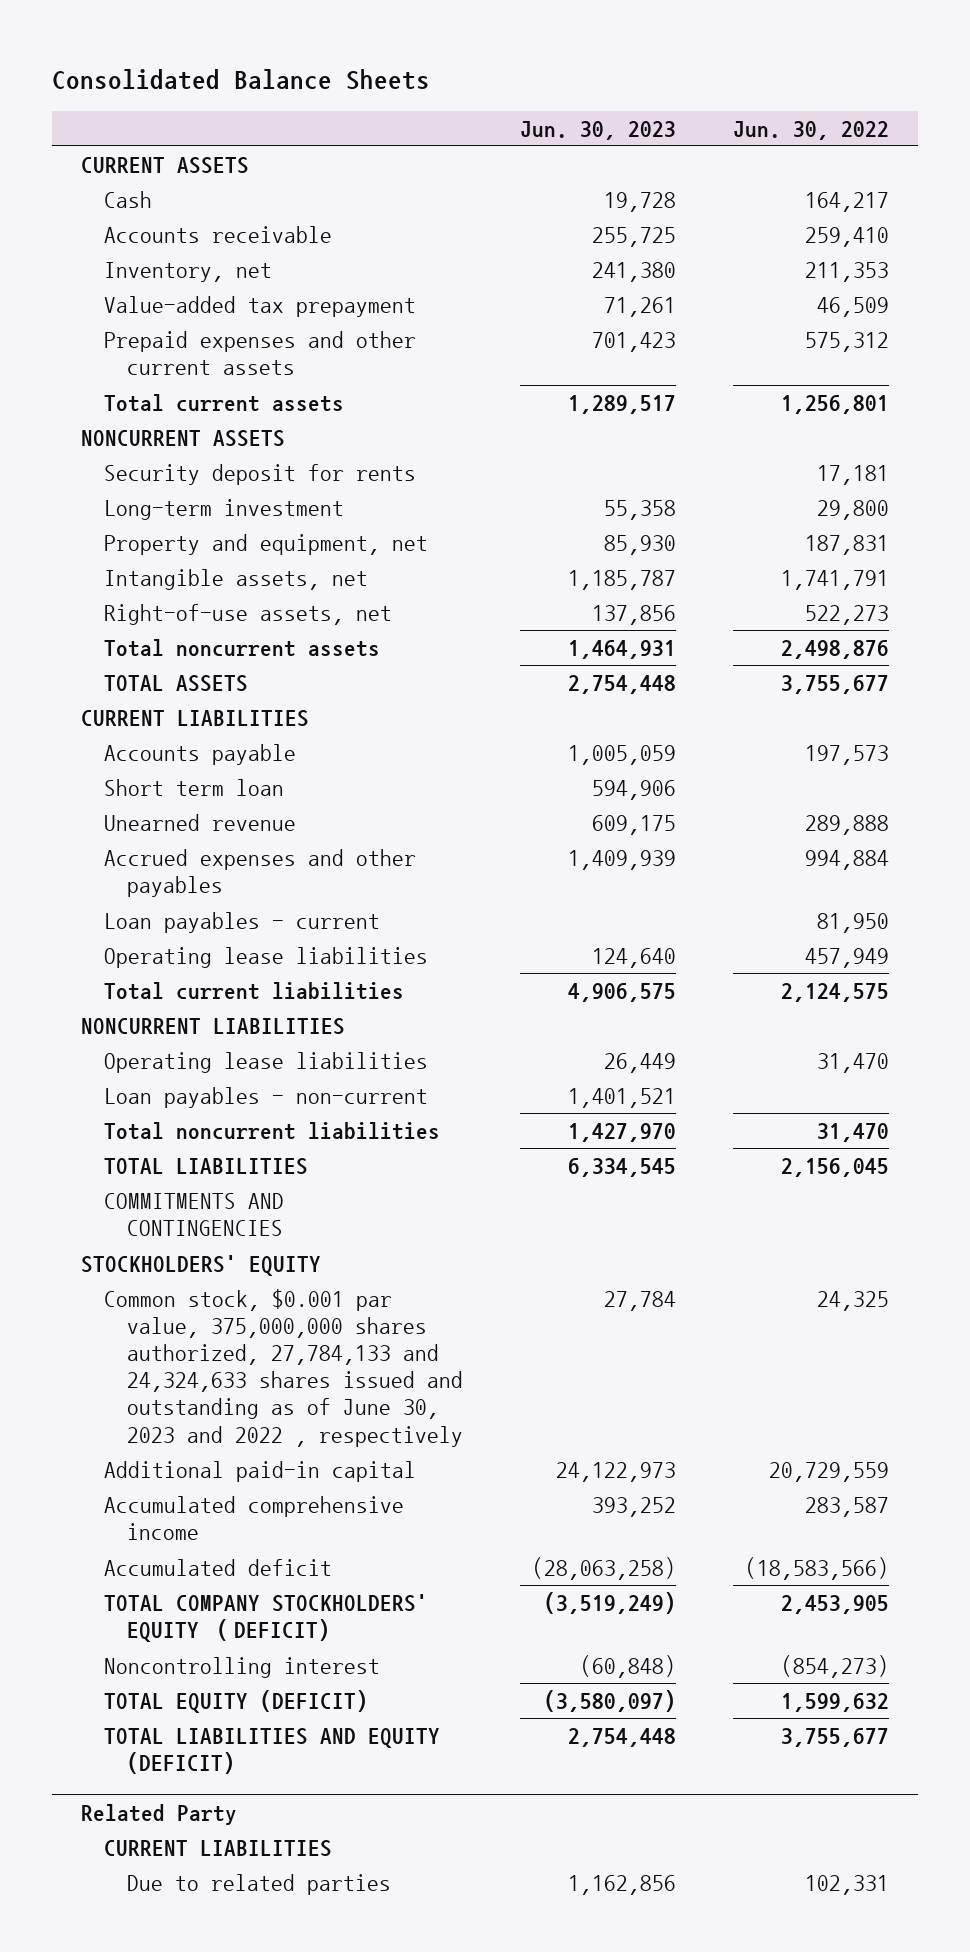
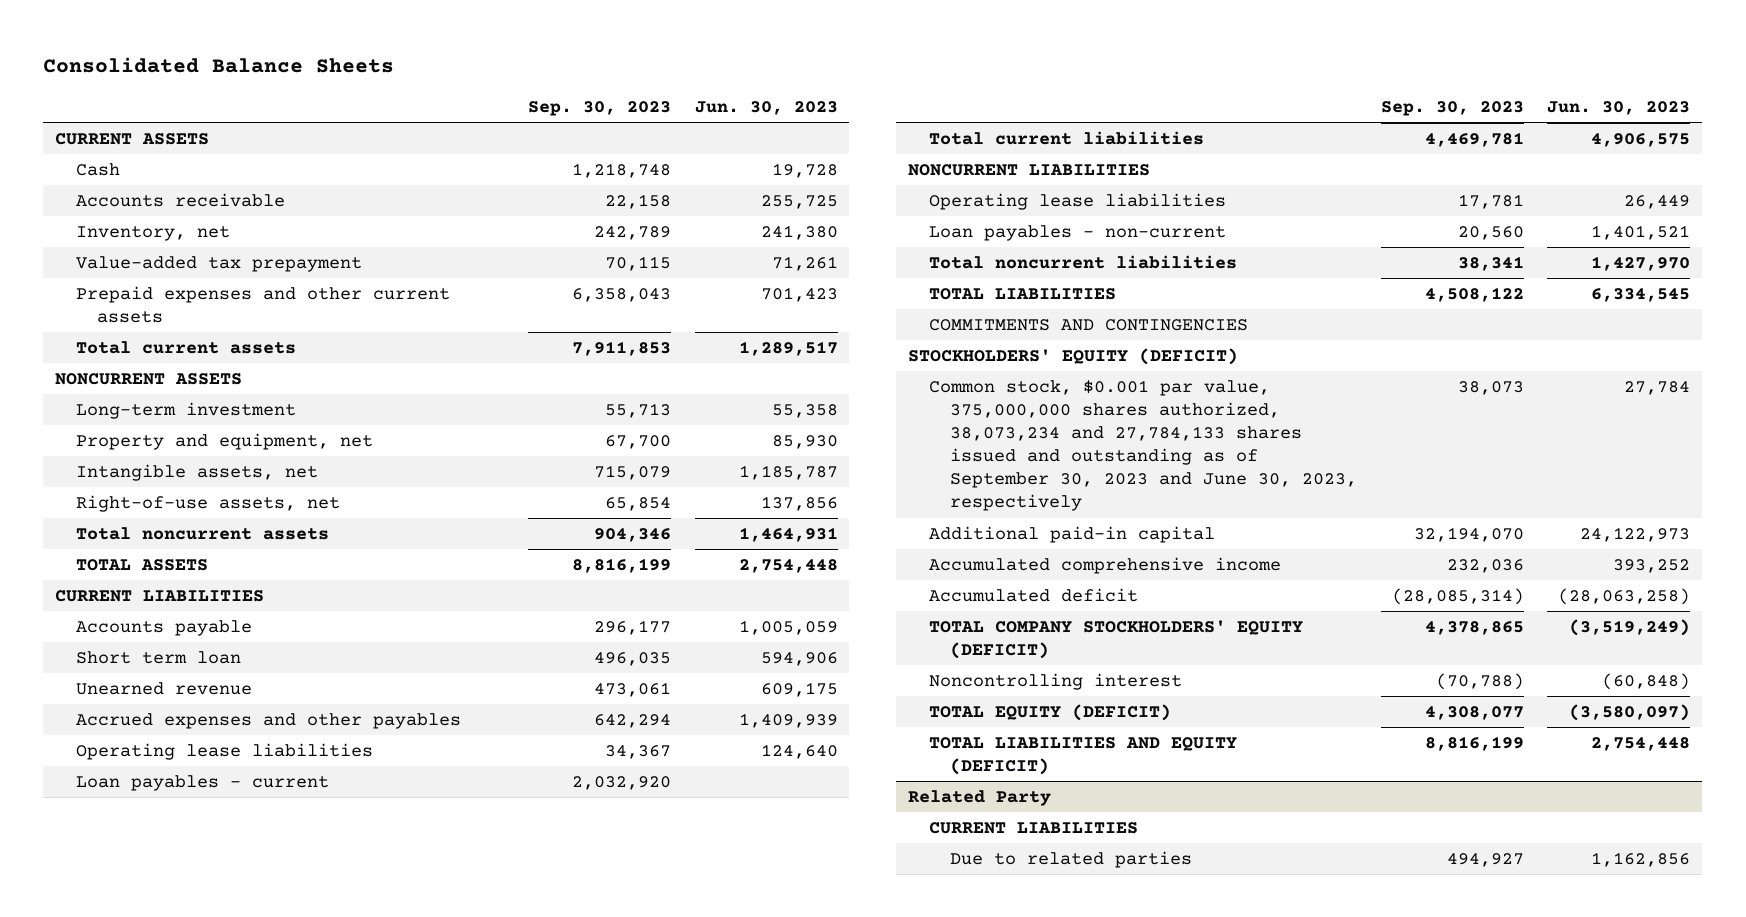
[733,120,890,140] Jun. 30, 2022 -> none
none -> [527,101,671,117] Sep. 30, 2023
[103,464,416,486] Security deposit for rents -> none
[103,912,380,934] Loan payables - current -> [76,775,330,792] Loan payables - current
[80,1255,321,1277] STOCKHOLDERS' EQUITY -> [907,348,1238,366] STOCKHOLDERS' EQUITY (DEFICIT)
[103,1289,463,1447] Common stock, $0.001 par value, 375,000,000 shares authorized, 27,784,133 and 24,324,633 shares issued and outstanding as of June 30, 2023 and 2022 , respectively -> [929,380,1358,512] Common stock, $0.001 par value, 375,000,000 shares authorized, 38,073,234 and 27,784,133 shares issued and outstanding as of September 30, 2023 and June 30, 2023, respectively
[103,1594,428,1643] TOTAL COMPANY STOCKHOLDERS' EQUITY （DEFICIT) -> [929,620,1304,660] TOTAL COMPANY STOCKHOLDERS' EQUITY (DEFICIT)

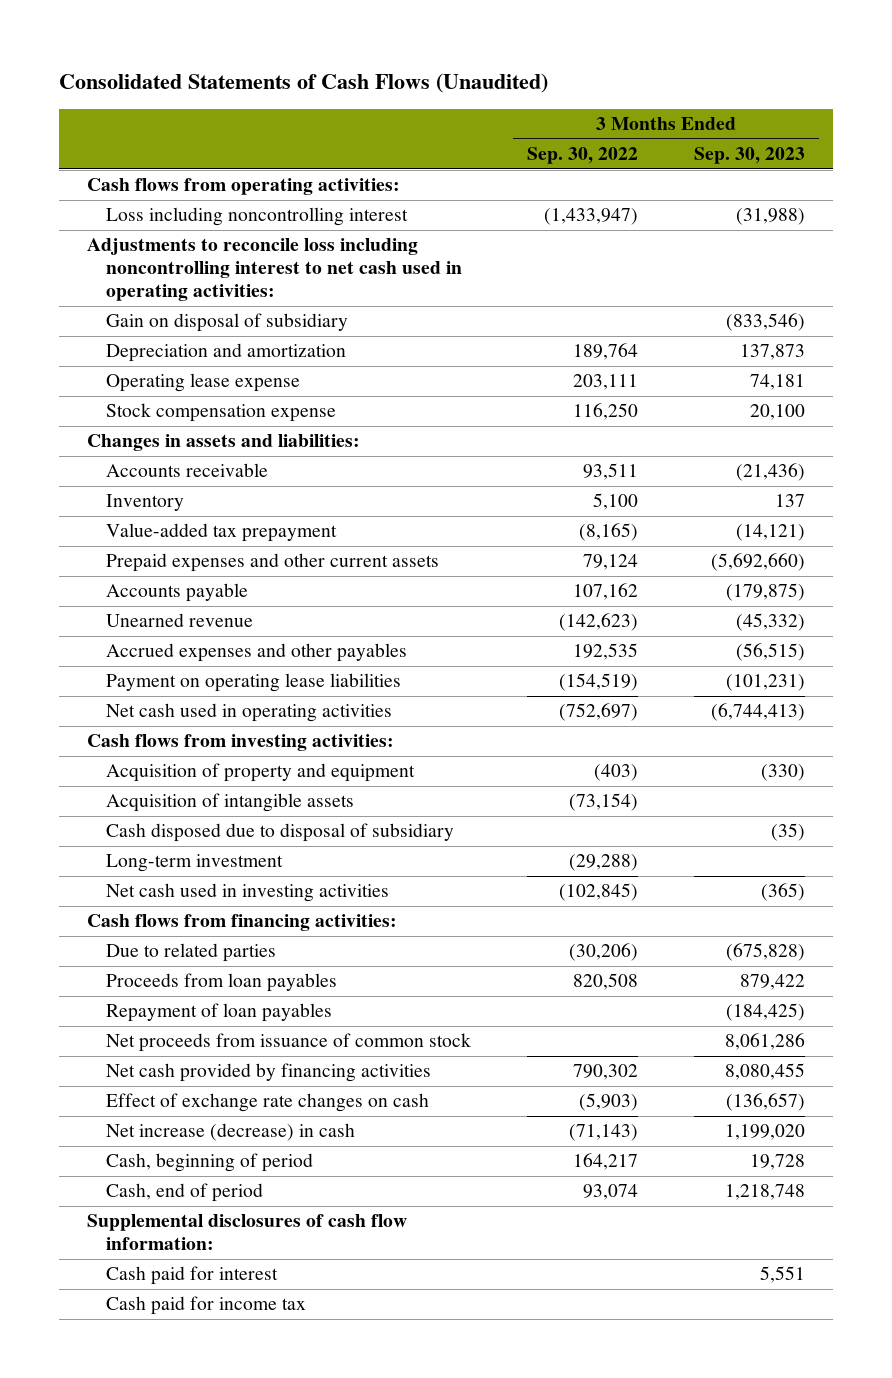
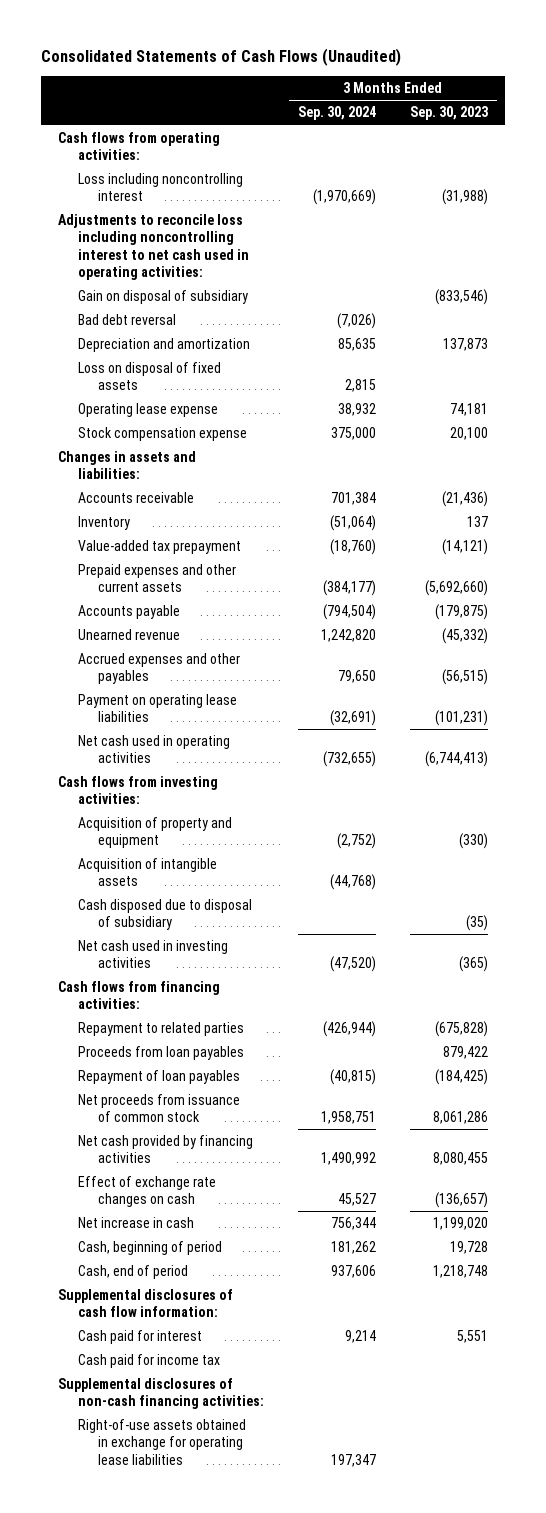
[526,147,638,165] Sep. 30, 2022 -> none
none -> [297,106,376,121] Sep. 30, 2024
none -> [77,314,176,326] Bad debt reversal
none -> [77,362,221,391] Loss on disposal of fixed assets
[105,854,283,873] Long-term investment -> none
[105,943,276,963] Due to related parties -> [77,1022,244,1037] Repayment to related parties
[105,1123,355,1142] Net increase (decrease) in cash -> [77,1217,194,1229] Net increase in cash
none -> [57,1378,264,1410] Supplemental disclosures of non-cash financing activities:
none -> [77,1419,246,1465] Right-of-use assets obtained in exchange for operating lease liabilities

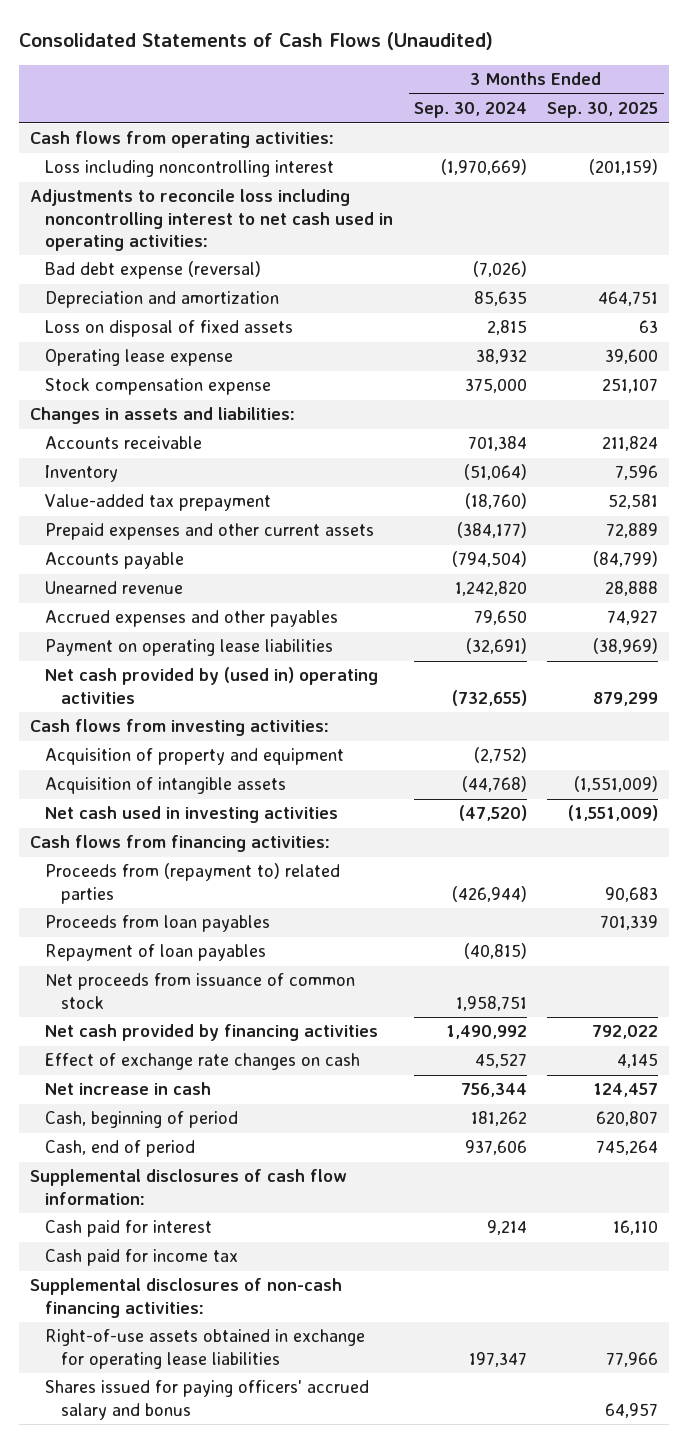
[410,106,489,121] Sep. 30, 2023 -> none
none -> [547,102,659,119] Sep. 30, 2025
[77,290,248,305] Gain on disposal of subsidiary -> none
[77,314,176,326] Bad debt reversal -> [45,261,262,280] Bad debt expense (reversal)
[77,735,230,764] Net cash used in operating activities -> [45,667,379,704] Net cash provided by (used in) operating activities
[77,899,252,931] Cash disposed due to disposal of subsidiary -> none
[77,1022,244,1037] Repayment to related parties -> [45,863,341,904] Proceeds from (repayment to) related parties
none -> [45,1380,370,1420] Shares issued for paying officers' accrued salary and bonus

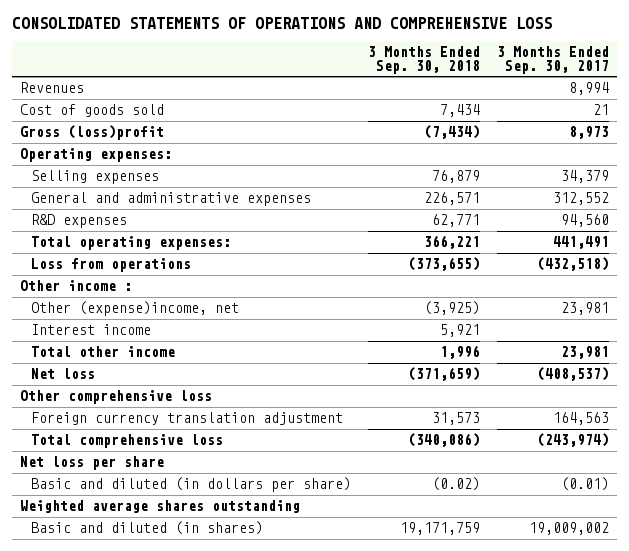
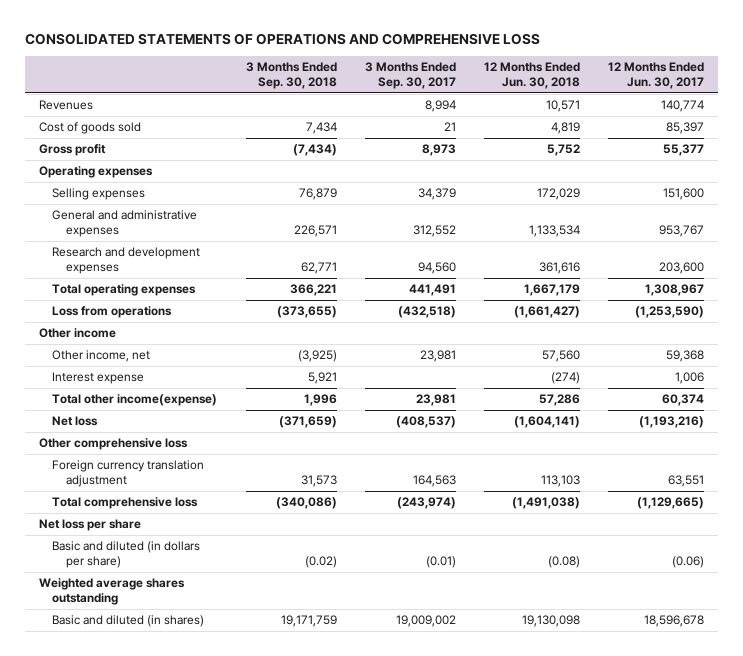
none -> [483,61,580,89] 12 Months Ended Jun. 30, 2018
none -> [608,61,705,89] 12 Months Ended Jun. 30, 2017
[20,124,165,140] Gross (loss)profit -> [39,144,107,157] Gross profit
[20,147,173,162] Operating expenses: -> [39,166,154,179] Operating expenses
[31,213,128,228] R&D expenses -> [52,247,201,275] Research and development expenses
[31,235,232,250] Total operating expenses: -> [52,284,197,297] Total operating expenses
[20,279,133,291] Other income : -> [39,328,117,339] Other income
[31,300,240,316] Other (expense)income, net -> [52,350,151,363] Other income, net
[31,323,152,335] Interest income -> [52,372,145,385] Interest expense
[31,345,176,357] Total other income -> [52,394,218,407] Total other income(expense)

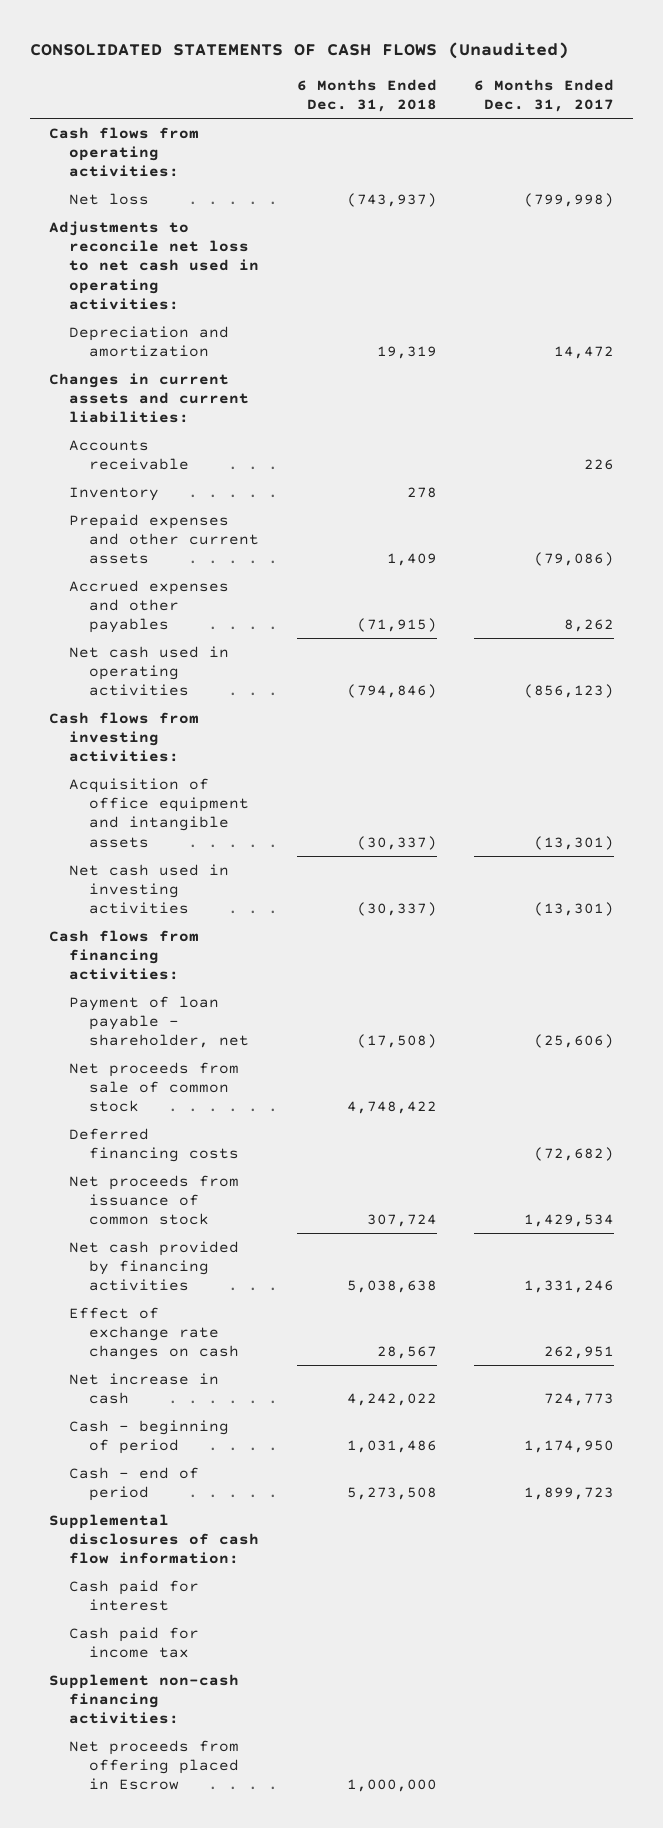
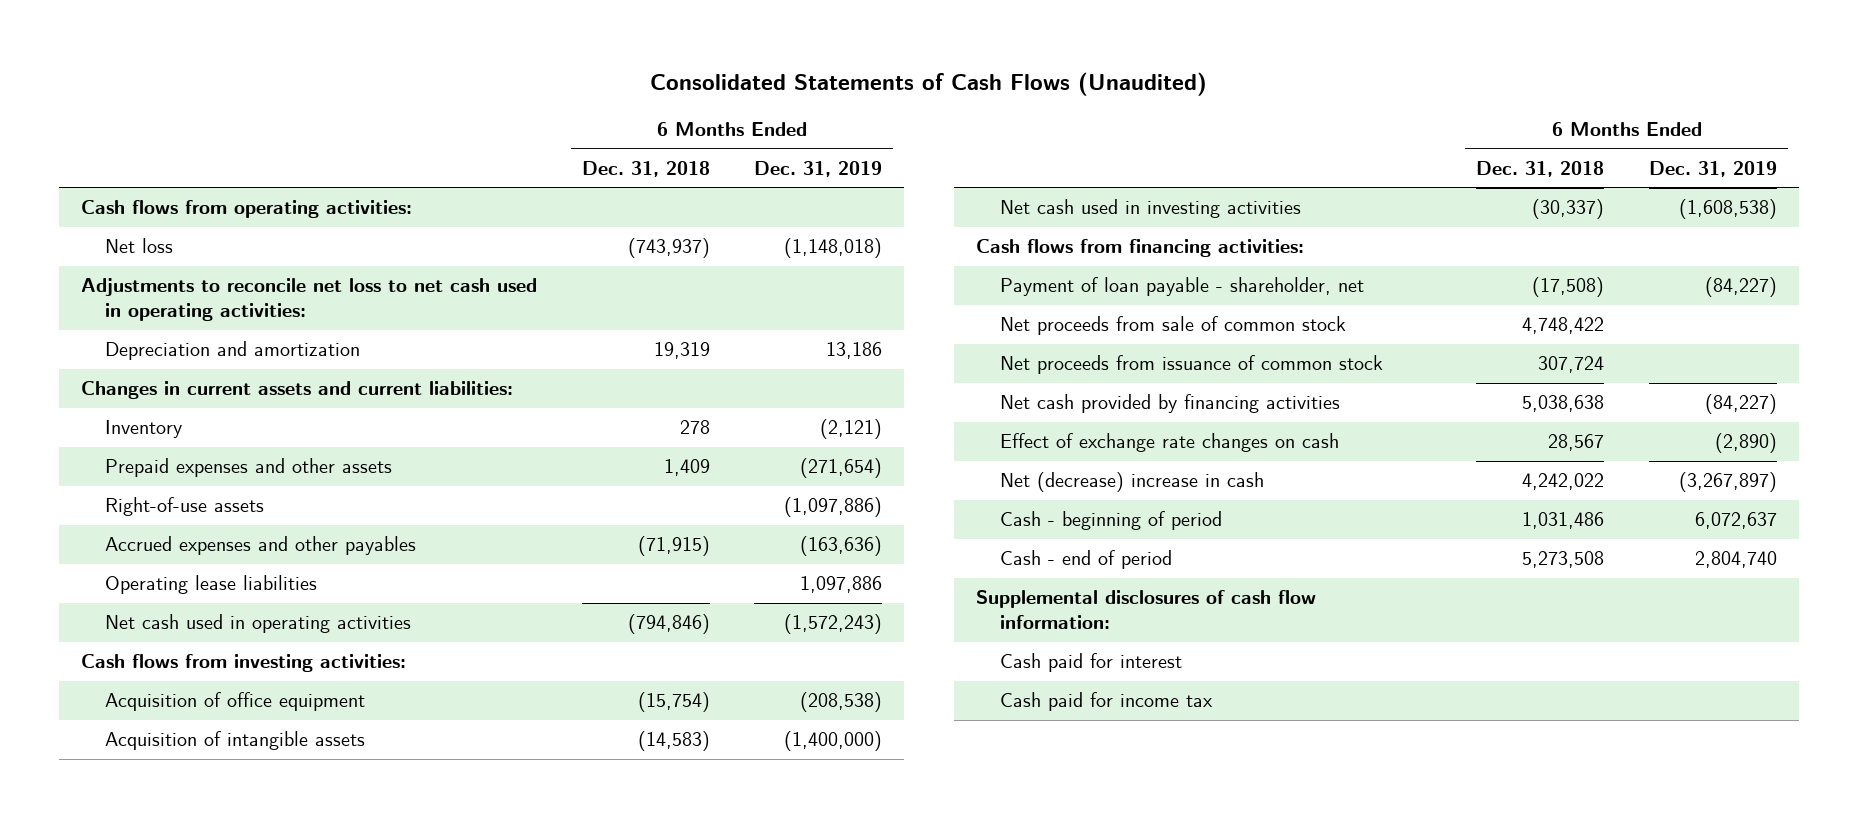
[30,42,570,60] CONSOLIDATED STATEMENTS OF CASH FLOWS (Unaudited) -> [650,71,1208,96] Consolidated Statements of Cash Flows (Unaudited)
[473,78,614,113] 6 Months Ended Dec. 31, 2017 -> none
none -> [754,160,883,177] Dec. 31, 2019
[69,439,190,470] Accounts receivable -> none
[69,513,260,565] Prepaid expenses and other current assets -> [105,458,393,478] Prepaid expenses and other assets
none -> [105,497,265,517] Right-of-use assets
none -> [105,575,318,595] Operating lease liabilities
[69,777,250,848] Acquisition of office equipment and intangible assets -> [105,692,366,712] Acquisition of office equipment
[356,835,437,850] (30,337) -> [637,692,710,713] (15,754)
none -> [105,731,366,751] Acquisition of intangible assets
[69,1127,240,1162] Deferred financing costs -> none
[69,1372,220,1404] Net increase in cash -> [999,472,1264,493] Net (decrease) increase in cash
[49,1673,240,1725] Supplement non-cash financing activities: -> none
[69,1739,240,1791] Net proceeds from offering placed in Escrow -> none

